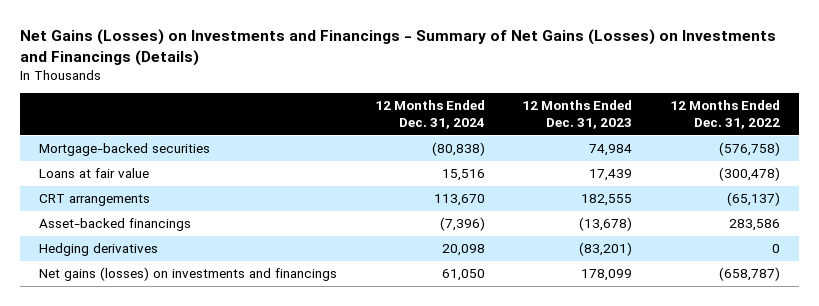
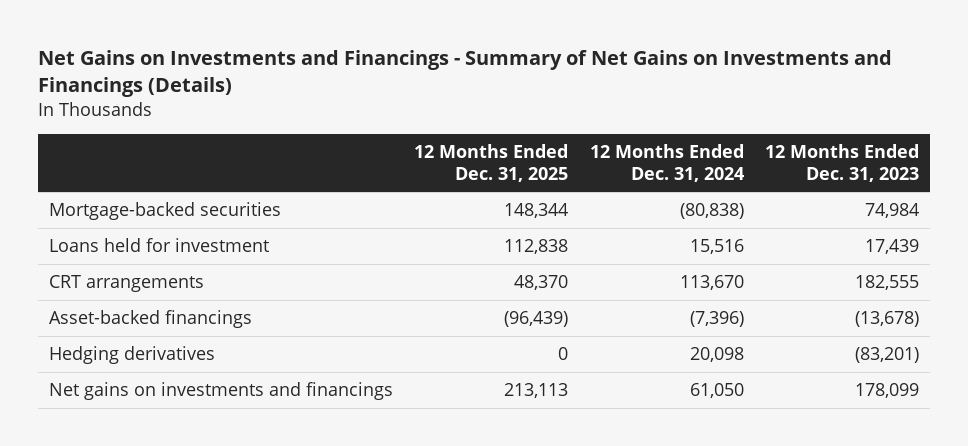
[20,29,777,66] Net Gains (Losses) on Investments and Financings - Summary of Net Gains (Losses) on Investments and Financings (Details) -> [37,50,892,98] Net Gains on Investments and Financings - Summary of Net Gains on Investments and Financings (Details)
[669,100,780,130] 12 Months Ended Dec. 31, 2022 -> none
none -> [414,143,569,182] 12 Months Ended Dec. 31, 2025
[39,168,150,179] Loans at fair value -> [48,238,269,253] Loans held for investment
[39,267,338,282] Net gains (losses) on investments and financings -> [48,382,393,401] Net gains on investments and financings

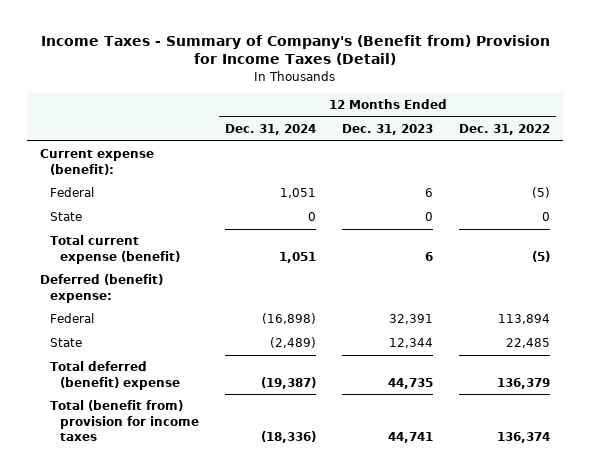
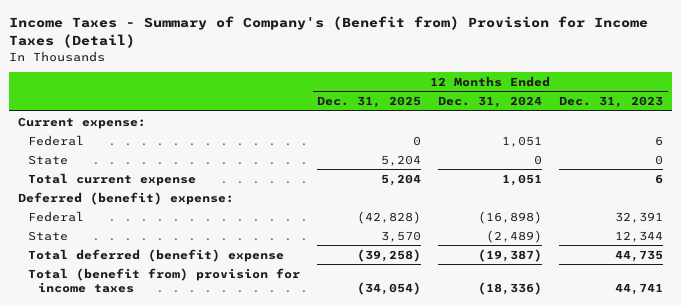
[458,124,550,136] Dec. 31, 2022 -> none
none -> [317,96,422,109] Dec. 31, 2025
[39,149,154,175] Current expense (benefit): -> [17,116,146,129] Current expense:
[50,235,181,264] Total current expense (benefit) -> [27,172,196,186] Total current expense

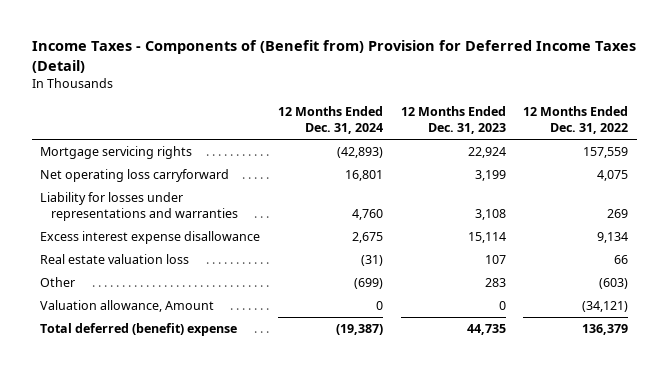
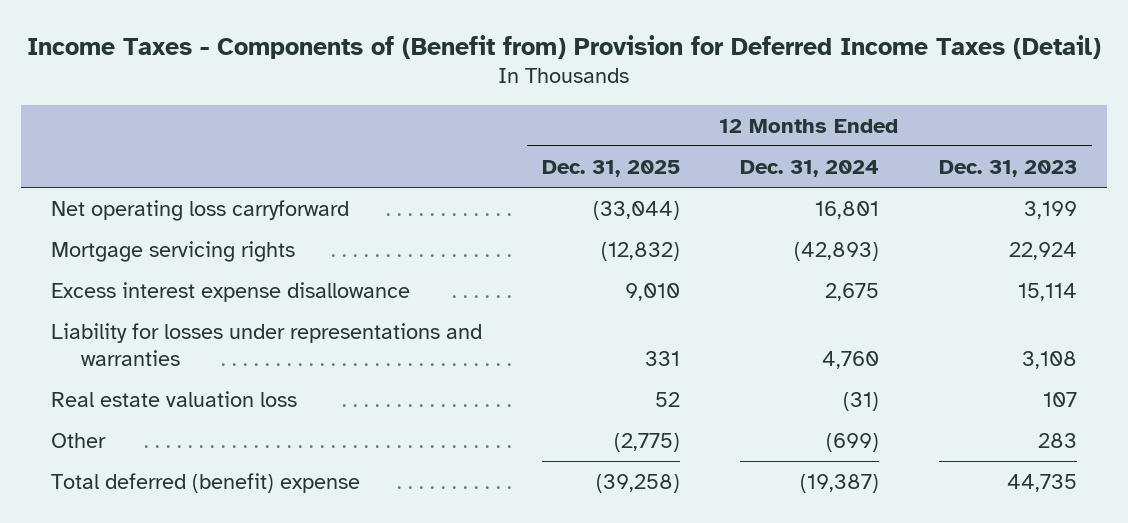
[523,106,629,135] 12 Months Ended Dec. 31, 2022 -> none
none -> [542,159,681,177] Dec. 31, 2025
[40,145,193,159] Mortgage servicing rights -> [51,240,296,262] Mortgage servicing rights
[40,191,239,222] Liability for losses under representations and warranties -> [51,322,483,367] Liability for losses under representations and warranties
[40,299,215,312] Valuation allowance, Amount -> none

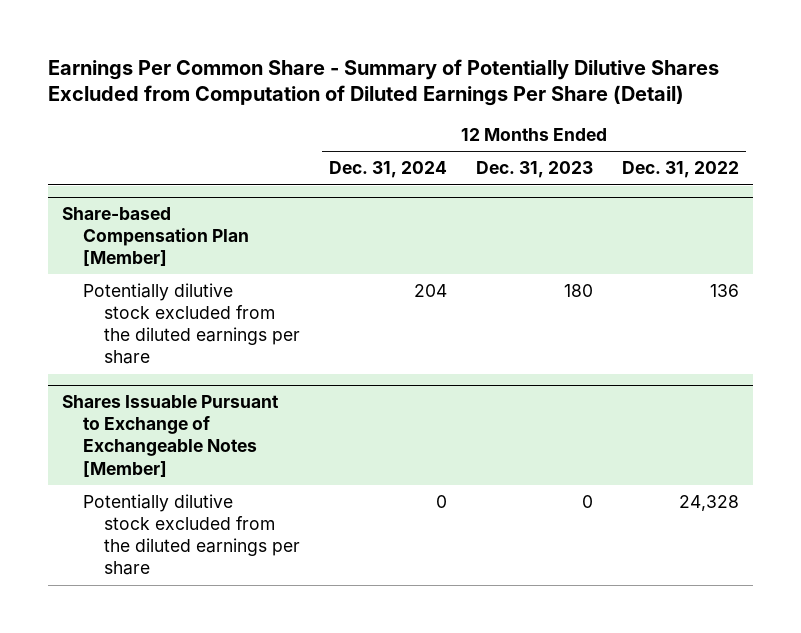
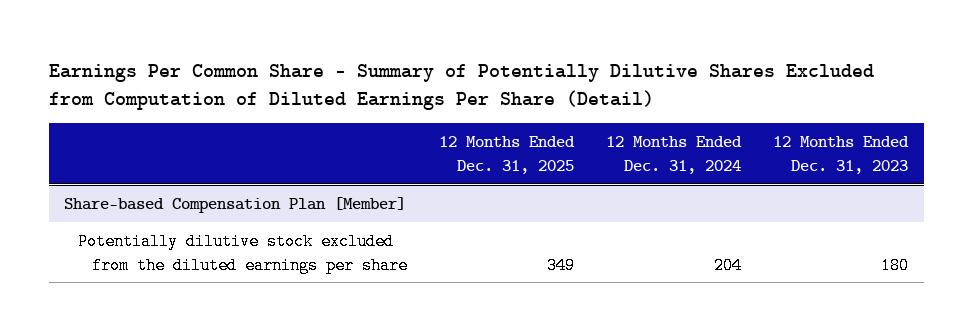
[621,161,739,179] Dec. 31, 2022 -> none
none -> [438,136,575,174] 12 Months Ended Dec. 31, 2025
[62,394,280,477] Shares Issuable Pursuant to Exchange of Exchangeable Notes [Member] -> none
[83,493,301,576] Potentially dilutive stock excluded from the diluted earnings per share -> none

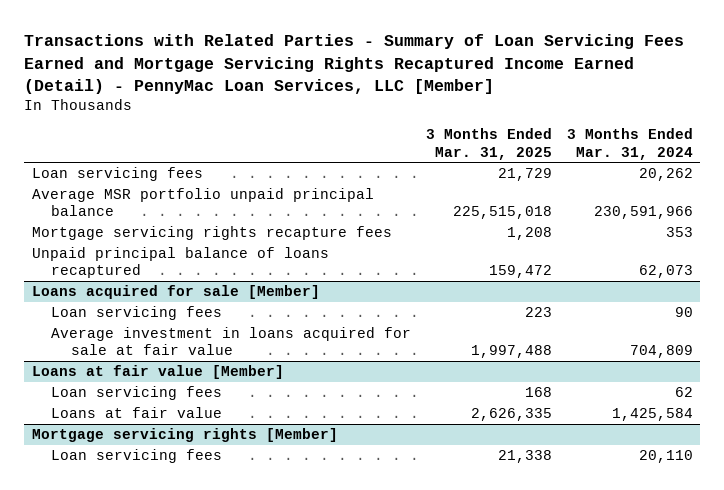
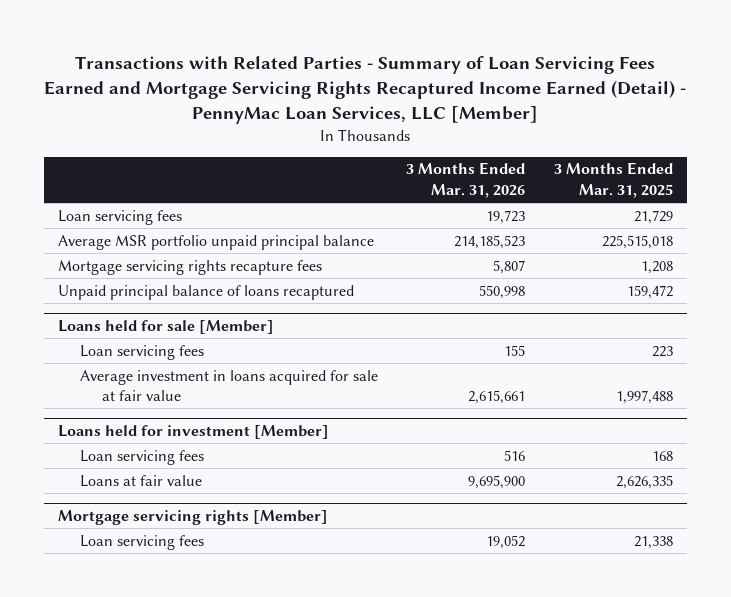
[566,128,693,160] 3 Months Ended Mar. 31, 2024 -> none
none -> [406,162,526,198] 3 Months Ended Mar. 31, 2026
[31,285,320,300] Loans acquired for sale [Member] -> [58,319,275,334] Loans held for sale [Member]
[31,365,284,380] Loans at fair value [Member] -> [58,424,330,439] Loans held for investment [Member]

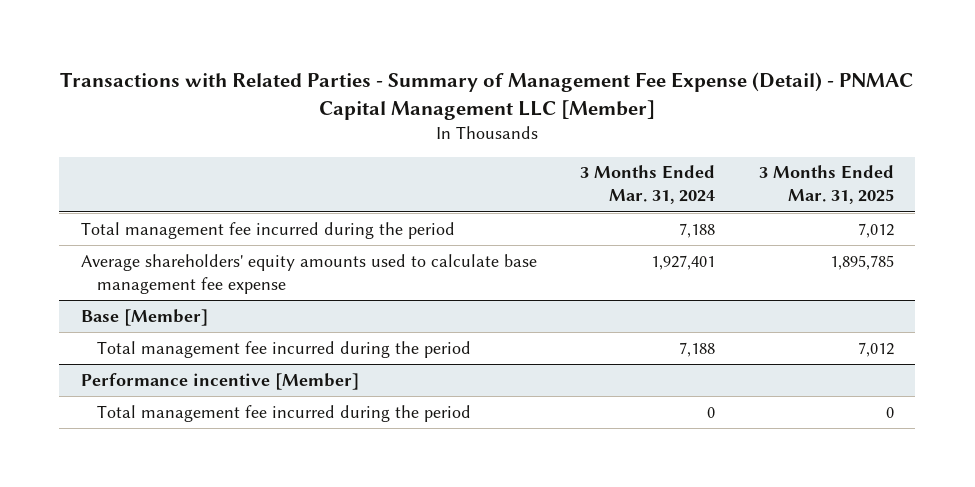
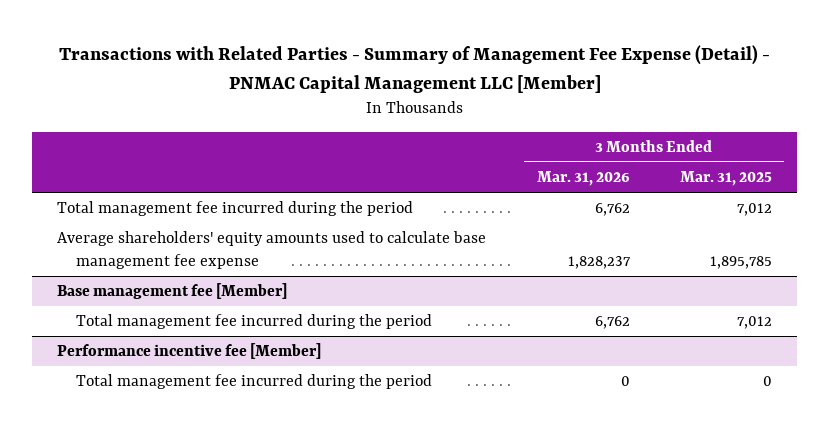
[580,165,716,205] 3 Months Ended Mar. 31, 2024 -> none
none -> [536,171,630,187] Mar. 31, 2026
[80,308,208,326] Base [Member] -> [57,283,288,300] Base management fee [Member]
[80,372,359,390] Performance incentive [Member] -> [57,343,322,360] Performance incentive fee [Member]

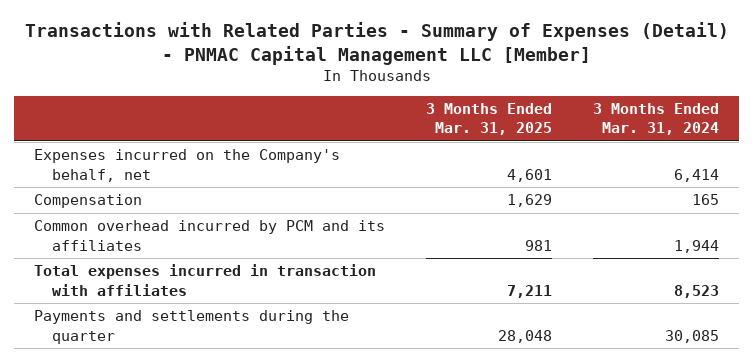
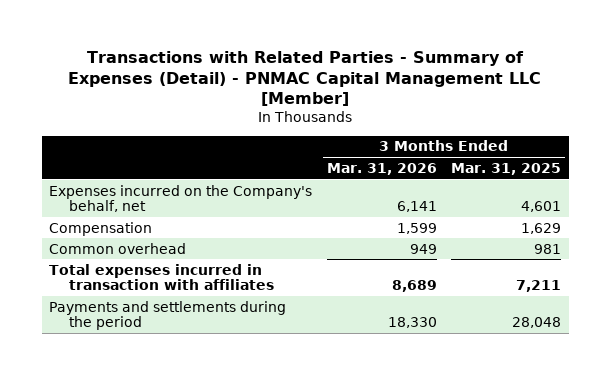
[593,103,720,136] 3 Months Ended Mar. 31, 2024 -> none
none -> [326,162,437,175] Mar. 31, 2026
[34,220,386,251] Common overhead incurred by PCM and its affiliates -> [49,242,187,254] Common overhead
[34,310,350,344] Payments and settlements during the quarter -> [49,300,287,331] Payments and settlements during the period

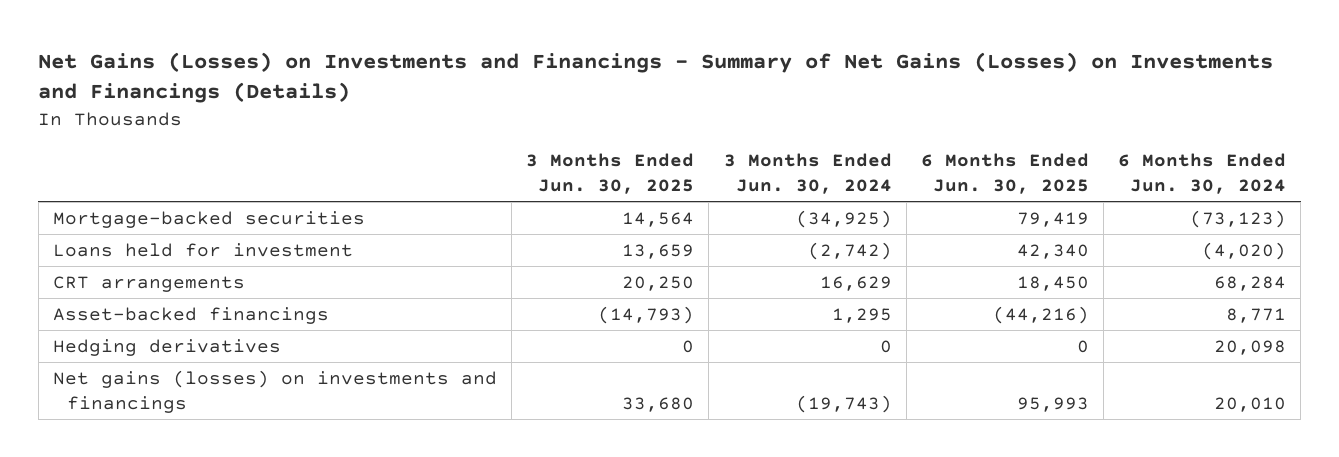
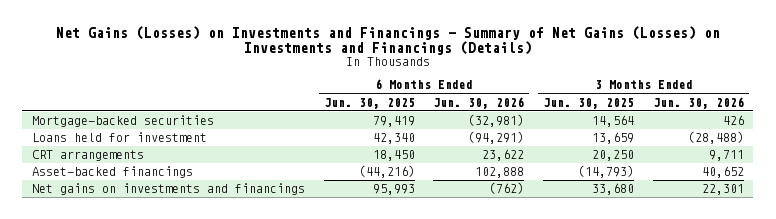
[723,152,892,194] 3 Months Ended Jun. 30, 2024 -> none
[1118,152,1287,194] 6 Months Ended Jun. 30, 2024 -> none
none -> [433,96,525,109] Jun. 30, 2026
none -> [653,96,745,109] Jun. 30, 2026
[52,338,281,356] Hedging derivatives -> none
[52,369,497,413] Net gains (losses) on investments and financings -> [31,183,305,196] Net gains on investments and financings

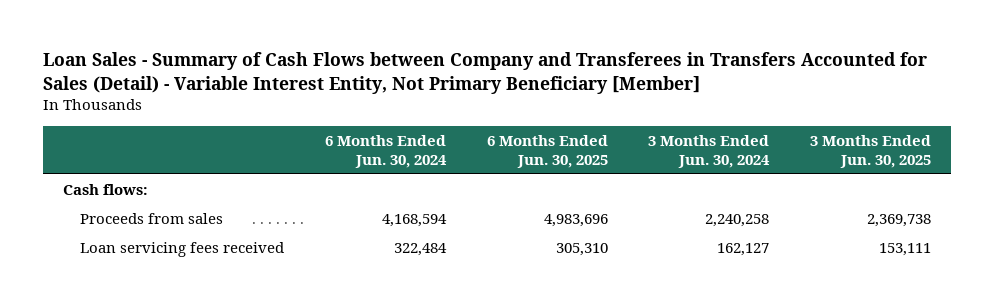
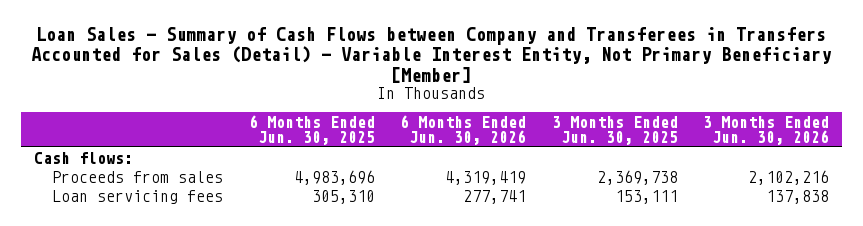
[324,134,447,168] 6 Months Ended Jun. 30, 2024 -> none
[648,134,771,168] 3 Months Ended Jun. 30, 2024 -> none
none -> [400,115,527,146] 6 Months Ended Jun. 30, 2026
none -> [703,116,830,146] 3 Months Ended Jun. 30, 2026
[80,242,285,258] Loan servicing fees received -> [52,189,224,204] Loan servicing fees

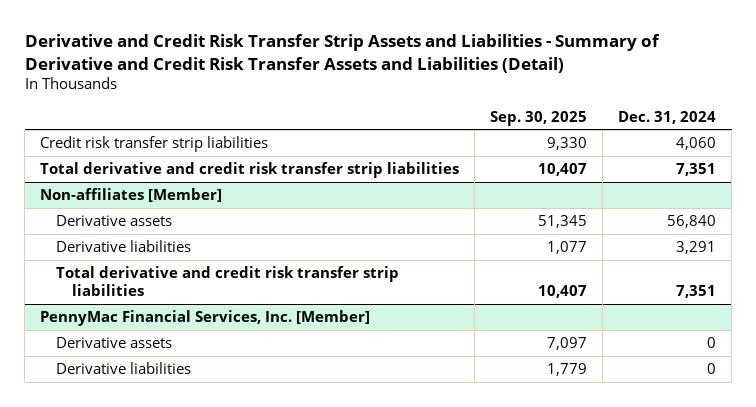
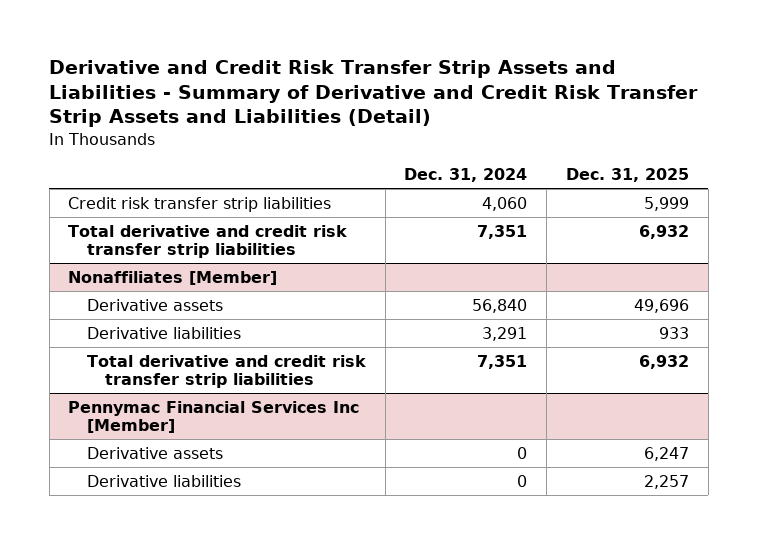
[24,34,660,73] Derivative and Credit Risk Transfer Strip Assets and Liabilities - Summary of Derivative and Credit Risk Transfer Assets and Liabilities (Detail) -> [49,59,699,128] Derivative and Credit Risk Transfer Strip Assets and Liabilities - Summary of Derivative and Credit Risk Transfer Strip Assets and Liabilities (Detail)
[490,110,588,126] Sep. 30, 2025 -> none
none -> [565,168,689,183] Dec. 31, 2025
[40,187,223,202] Non-affiliates [Member] -> [68,270,278,285] Nonaffiliates [Member]
[40,309,371,326] PennyMac Financial Services, Inc. [Member] -> [68,400,360,434] Pennymac Financial Services Inc [Member]

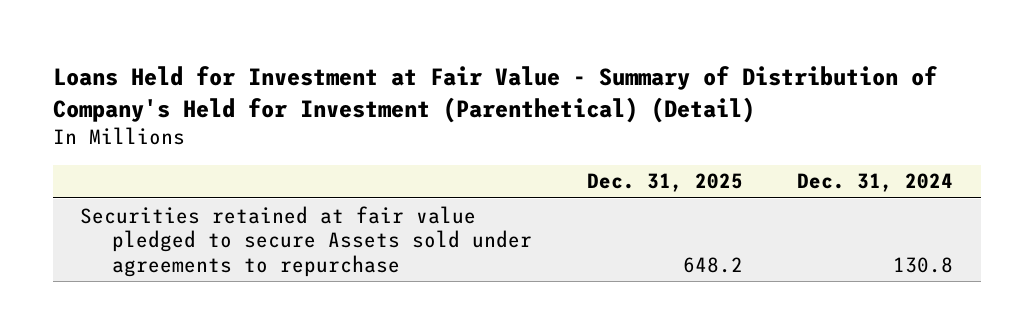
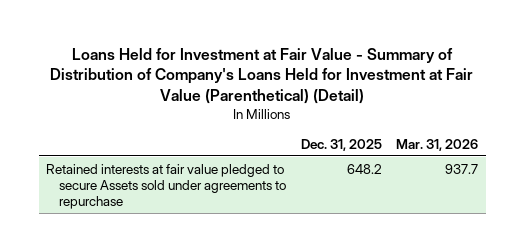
[52,65,938,123] Loans Held for Investment at Fair Value - Summary of Distribution of Company's Held for Investment (Parenthetical) (Detail) -> [50,47,474,105] Loans Held for Investment at Fair Value - Summary of Distribution of Company's Loans Held for Investment at Fair Value (Parenthetical) (Detail)
[797,173,954,193] Dec. 31, 2024 -> none
none -> [396,139,479,152] Mar. 31, 2026
[80,205,533,277] Securities retained at fair value pledged to secure Assets sold under agreements to repurchase -> [46,163,287,209] Retained interests at fair value pledged to secure Assets sold under agreements to repurchase

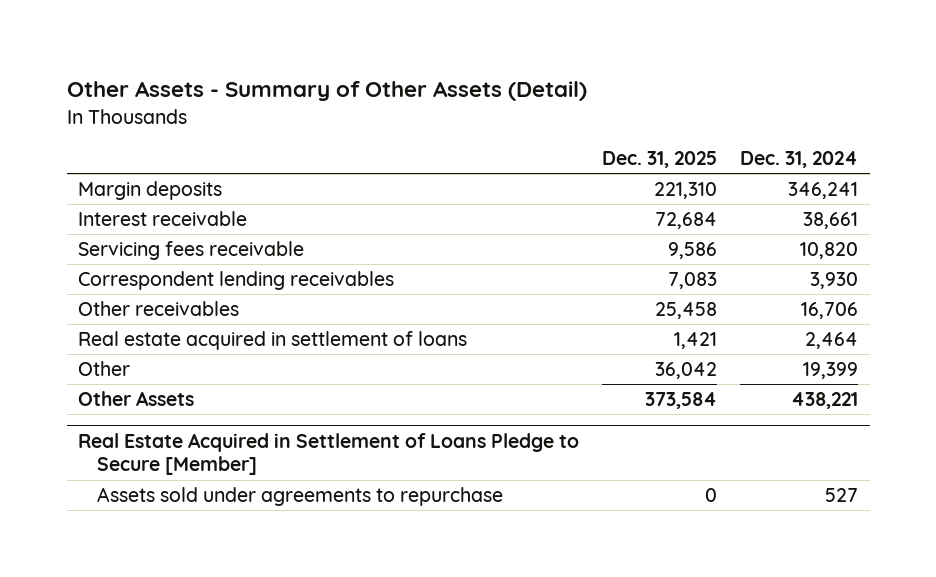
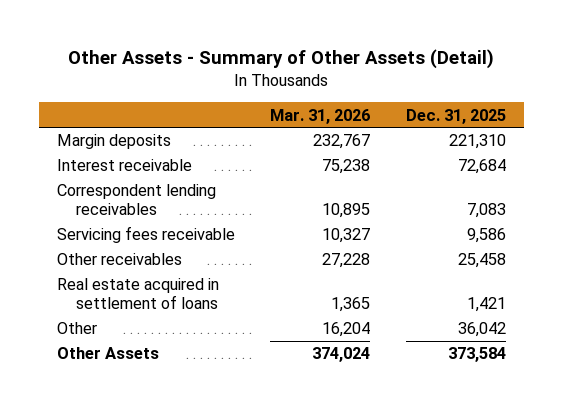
[740,151,859,169] Dec. 31, 2024 -> none
none -> [270,108,371,124] Mar. 31, 2026
[78,241,305,261] Servicing fees receivable -> [56,226,235,244] Servicing fees receivable
[78,432,580,476] Real Estate Acquired in Settlement of Loans Pledge to Secure [Member] -> none
[97,487,504,507] Assets sold under agreements to repurchase -> none

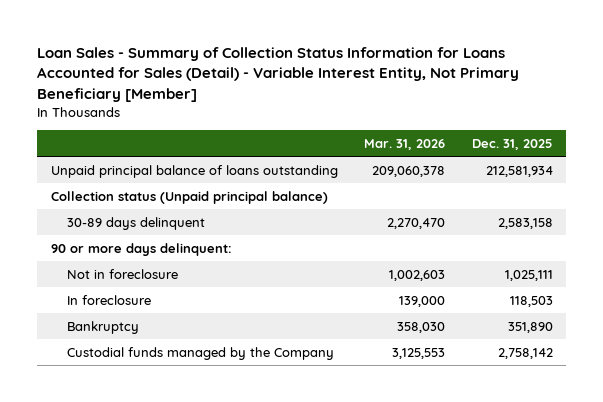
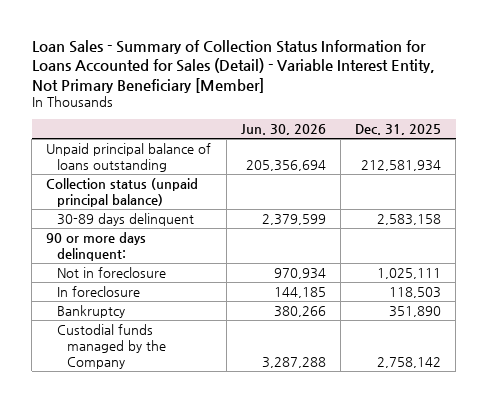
[364,138,446,150] Mar. 31, 2026 -> none
none -> [240,123,326,135] Jun. 30, 2026
[50,190,328,204] Collection status (Unpaid principal balance) -> [46,178,199,208] Collection status (unpaid principal balance)

